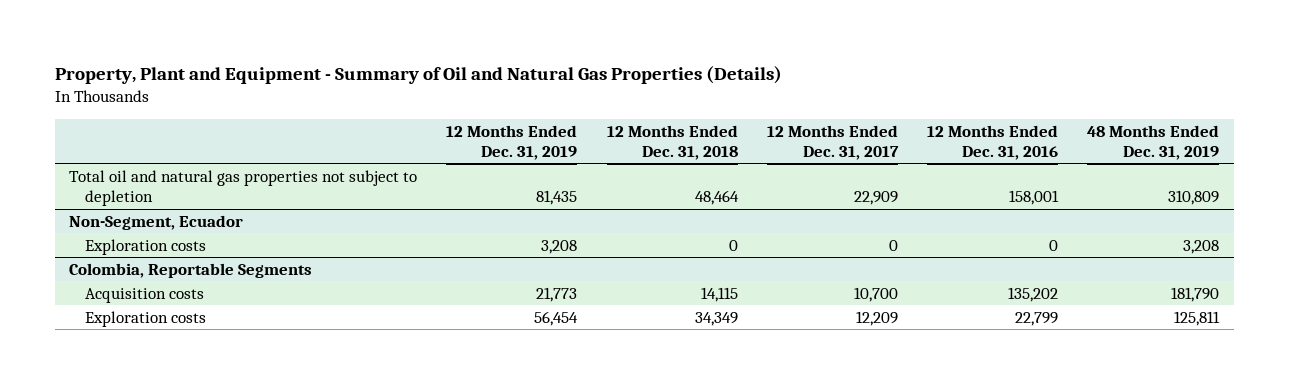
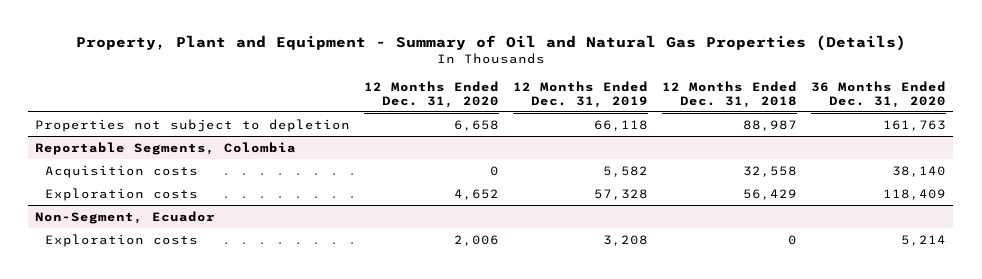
[766,124,899,160] 12 Months Ended Dec. 31, 2017 -> none
[927,124,1059,160] 12 Months Ended Dec. 31, 2016 -> none
[1087,124,1220,160] 48 Months Ended Dec. 31, 2019 -> none
none -> [364,80,500,108] 12 Months Ended Dec. 31, 2020
none -> [811,80,947,108] 36 Months Ended Dec. 31, 2020
[69,169,418,206] Total oil and natural gas properties not subject to depletion -> [35,118,351,132] Properties not subject to depletion
[536,189,578,205] 81,435 -> [594,119,649,131] 66,118
[694,189,739,205] 48,464 -> [743,119,798,131] 88,987
none -> [35,141,297,155] Reportable Segments, Colombia
none -> [44,164,198,178] Acquisition costs
none -> [44,187,198,201] Exploration costs
[69,262,313,278] Colombia, Reportable Segments -> none
[85,287,205,303] Acquisition costs -> none
[85,310,207,327] Exploration costs -> none

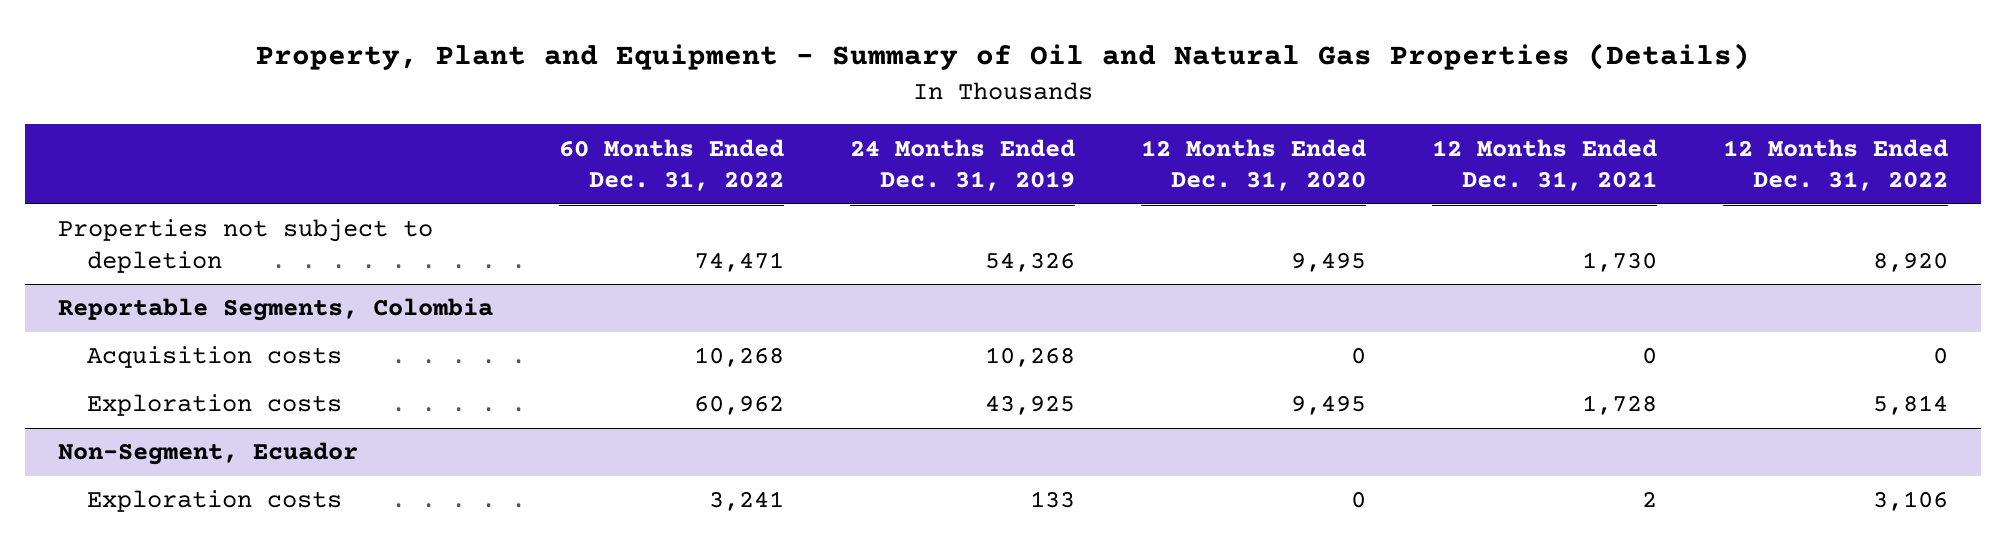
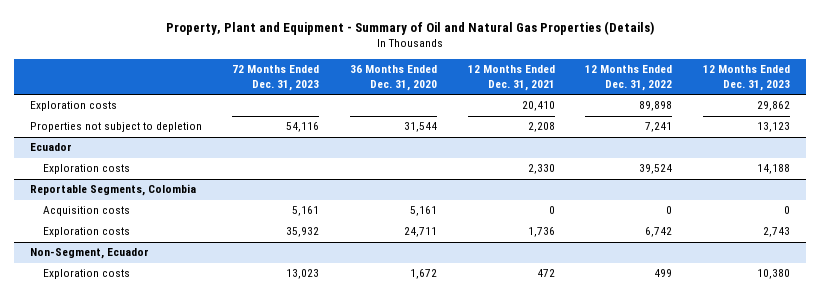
[558,138,784,192] 60 Months Ended Dec. 31, 2022 -> none
[849,138,1075,192] 24 Months Ended Dec. 31, 2019 -> none
[1140,138,1366,192] 12 Months Ended Dec. 31, 2020 -> none
none -> [232,65,320,91] 72 Months Ended Dec. 31, 2023
none -> [350,65,438,91] 36 Months Ended Dec. 31, 2020
none -> [703,65,791,91] 12 Months Ended Dec. 31, 2023
none -> [29,101,117,112] Exploration costs
[1581,251,1657,272] 1,730 -> [527,122,555,133] 2,208
[1872,251,1948,272] 8,920 -> [645,122,673,133] 7,241
none -> [29,143,72,152] Ecuador
none -> [43,164,131,175] Exploration costs
[1581,395,1657,416] 1,728 -> [527,227,555,238] 1,736
[1872,395,1948,416] 5,814 -> [645,227,673,238] 6,742
[1641,491,1657,508] 2 -> [536,269,555,278] 472
[1872,491,1948,512] 3,106 -> [654,269,673,278] 499

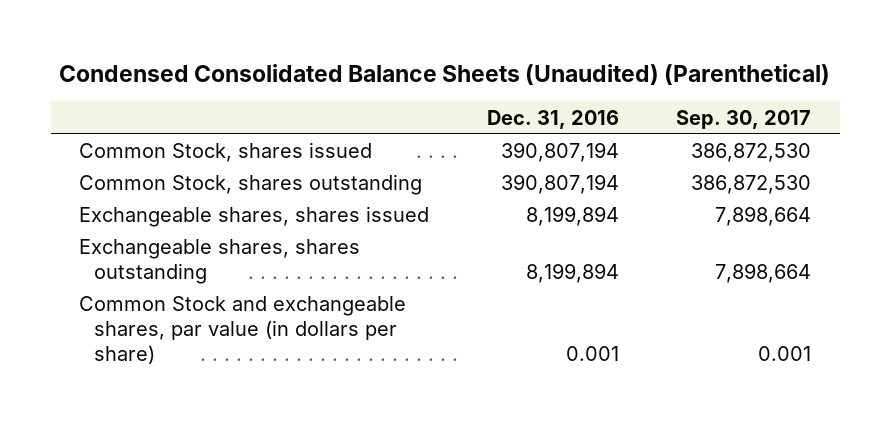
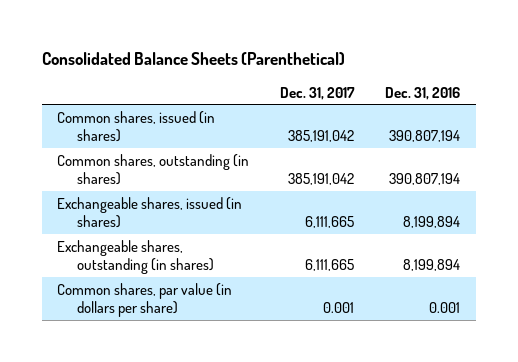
[59,63,831,85] Condensed Consolidated Balance Sheets (Unaudited) (Parenthetical) -> [42,52,346,66] Consolidated Balance Sheets (Parenthetical)
[675,109,811,129] Sep. 30, 2017 -> none
none -> [280,86,356,100] Dec. 31, 2017
[79,142,373,163] Common Stock, shares issued -> [57,110,216,143] Common shares, issued (in shares)
[79,174,423,196] Common Stock, shares outstanding -> [57,153,250,186] Common shares, outstanding (in shares)
[79,206,430,228] Exchangeable shares, shares issued -> [57,196,243,229] Exchangeable shares, issued (in shares)
[79,239,361,285] Exchangeable shares, shares outstanding -> [57,239,215,275] Exchangeable shares, outstanding (in shares)
[79,296,407,365] Common Stock and exchangeable shares, par value (in dollars per share) -> [57,282,233,318] Common shares, par value (in dollars per share)

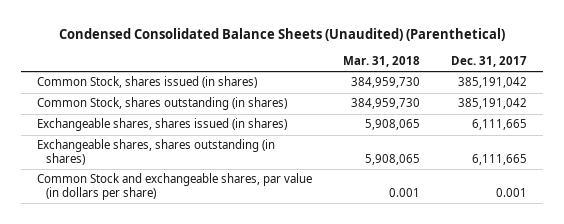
[42,52,346,66] Consolidated Balance Sheets (Parenthetical) -> [58,27,505,41] Condensed Consolidated Balance Sheets (Unaudited) (Parenthetical)
[385,86,461,100] Dec. 31, 2016 -> none
none -> [342,55,420,67] Mar. 31, 2018
[57,110,216,143] Common shares, issued (in shares) -> [36,76,257,89] Common Stock, shares issued (in shares)
[57,153,250,186] Common shares, outstanding (in shares) -> [36,97,287,111] Common Stock, shares outstanding (in shares)
[57,196,243,229] Exchangeable shares, issued (in shares) -> [36,118,287,132] Exchangeable shares, shares issued (in shares)
[57,239,215,275] Exchangeable shares, outstanding (in shares) -> [36,139,275,165] Exchangeable shares, shares outstanding (in shares)
[57,282,233,318] Common shares, par value (in dollars per share) -> [36,173,312,200] Common Stock and exchangeable shares, par value (in dollars per share)

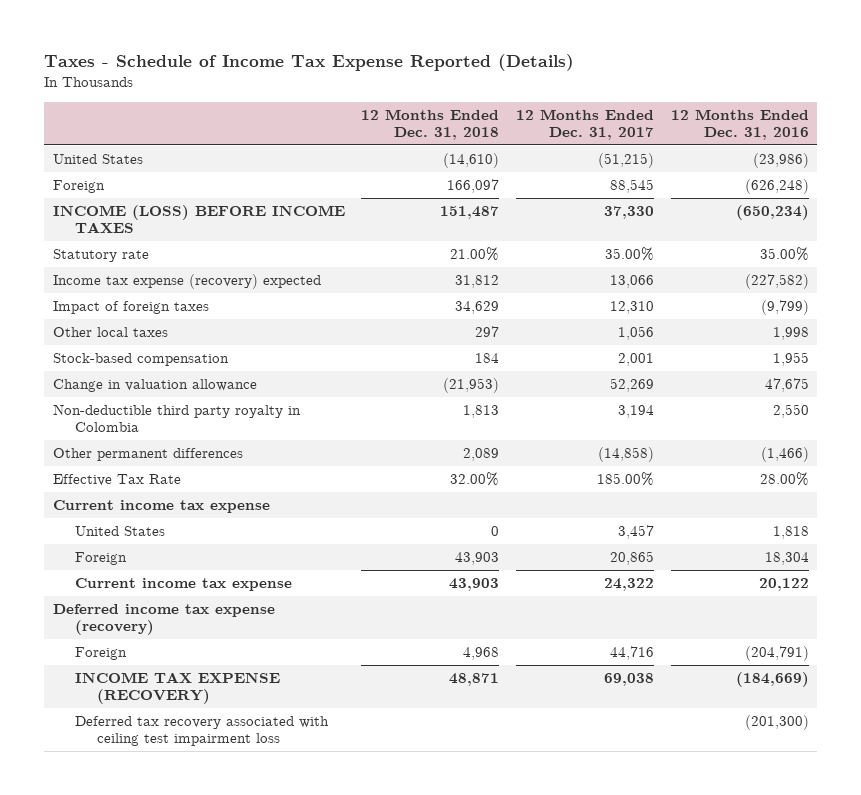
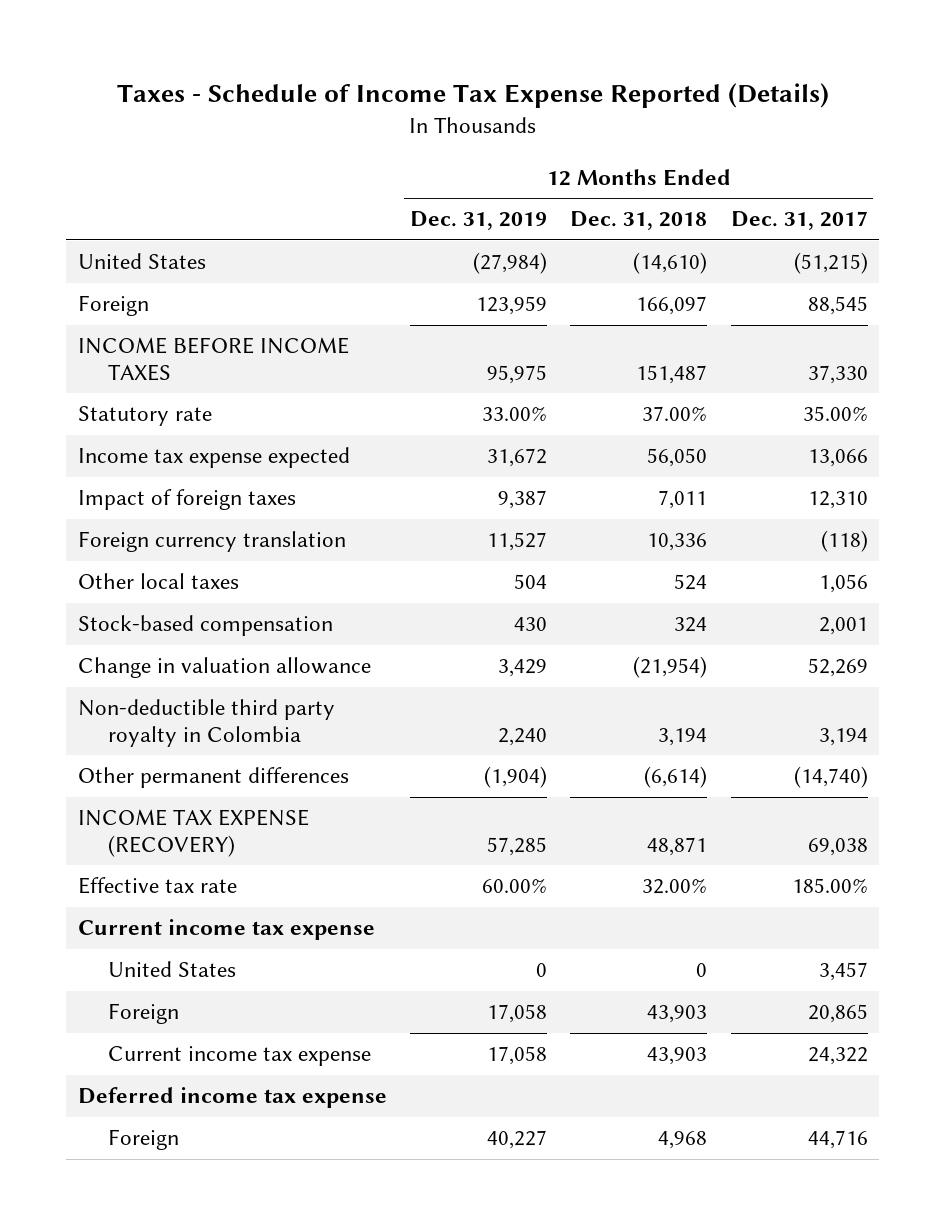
[670,109,809,141] 12 Months Ended Dec. 31, 2016 -> none
none -> [410,211,548,231] Dec. 31, 2019
[52,205,345,234] INCOME (LOSS) BEFORE INCOME TAXES -> [78,337,350,381] INCOME BEFORE INCOME TAXES
[450,247,500,262] 21.00% -> [642,406,708,422] 37.00%
[52,274,321,290] Income tax expense (recovery) expected -> [78,447,351,469] Income tax expense expected
[455,275,500,289] 31,812 -> [647,448,708,468] 56,050
[455,301,500,315] 34,629 -> [658,490,708,510] 7,011
none -> [78,531,347,553] Foreign currency translation
[475,326,500,338] 297 -> [674,574,708,591] 524
[475,353,500,364] 184 -> [674,617,708,633] 324
[443,378,500,394] (21,953) -> [633,656,708,679] (21,954)
[463,405,500,419] 1,813 -> [658,727,708,746] 3,194
[463,448,500,462] 2,089 -> [644,766,708,789] (6,614)
[598,447,655,463] (14,858) -> [793,766,868,789] (14,740)
[74,672,280,705] INCOME TAX EXPENSE (RECOVERY) -> [78,809,310,857] INCOME TAX EXPENSE (RECOVERY)
[52,474,181,487] Effective Tax Rate -> [78,877,238,895] Effective tax rate
[52,604,275,636] Deferred income tax expense (recovery) -> [78,1087,388,1109] Deferred income tax expense
[74,716,329,747] Deferred tax recovery associated with ceiling test impairment loss -> none

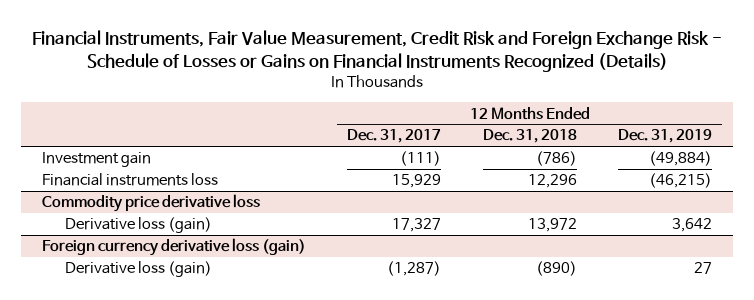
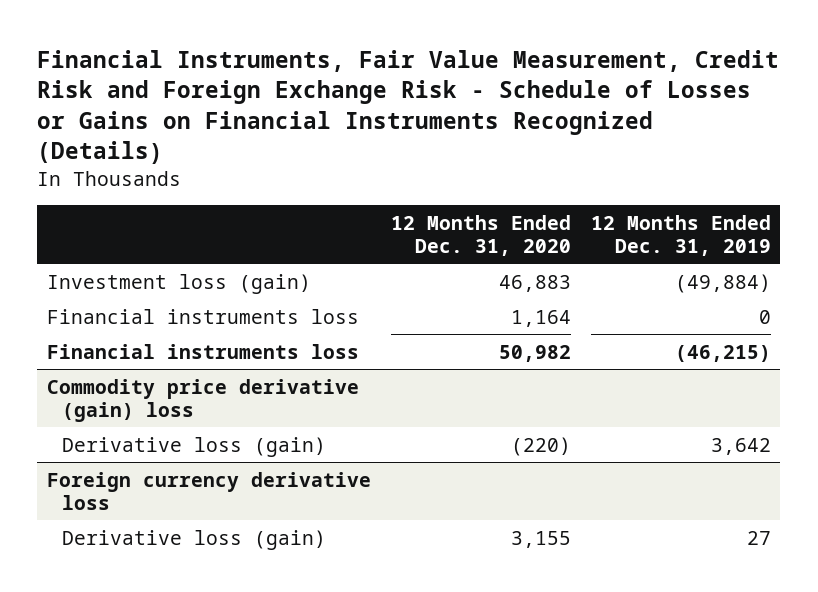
[347,129,442,144] Dec. 31, 2017 -> none
[482,129,577,144] Dec. 31, 2018 -> none
none -> [390,214,571,256] 12 Months Ended Dec. 31, 2020
[41,152,151,168] Investment gain -> [47,273,312,294] Investment loss (gain)
none -> [47,308,360,324] Financial instruments loss
[41,194,260,213] Commodity price derivative loss -> [47,378,360,422] Commodity price derivative (gain) loss
[41,238,306,257] Foreign currency derivative loss (gain) -> [47,471,372,510] Foreign currency derivative loss

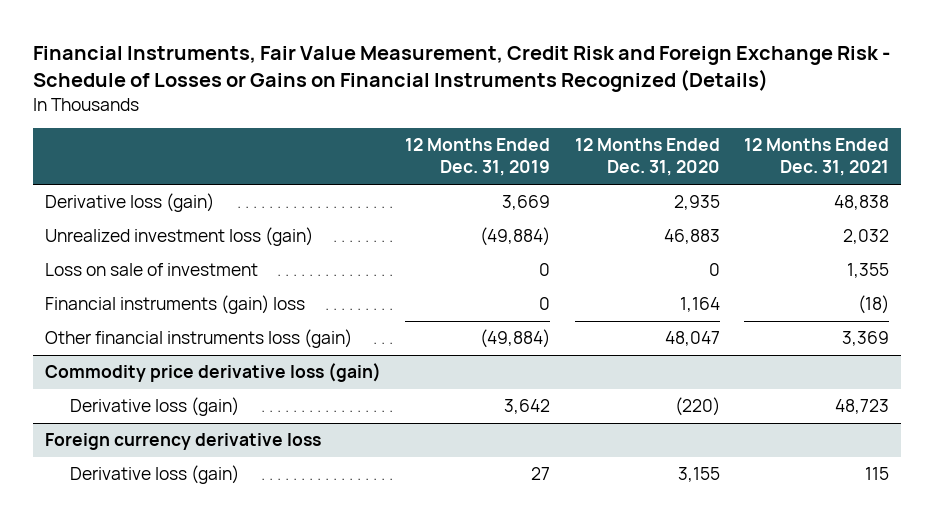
none -> [743,138,889,177] 12 Months Ended Dec. 31, 2021
none -> [45,193,215,213] Derivative loss (gain)
[47,273,312,294] Investment loss (gain) -> [45,227,314,247] Unrealized investment loss (gain)
none -> [45,263,259,277] Loss on sale of investment
[47,308,360,324] Financial instruments loss -> [45,295,306,315] Financial instruments (gain) loss
[47,343,360,359] Financial instruments loss -> [45,329,353,349] Other financial instruments loss (gain)
[498,344,571,362] 50,982 -> [664,331,720,347] 48,047
[674,344,771,362] (46,215) -> [480,329,551,349] (49,884)
[47,378,360,422] Commodity price derivative (gain) loss -> [45,363,382,383] Commodity price derivative loss (gain)

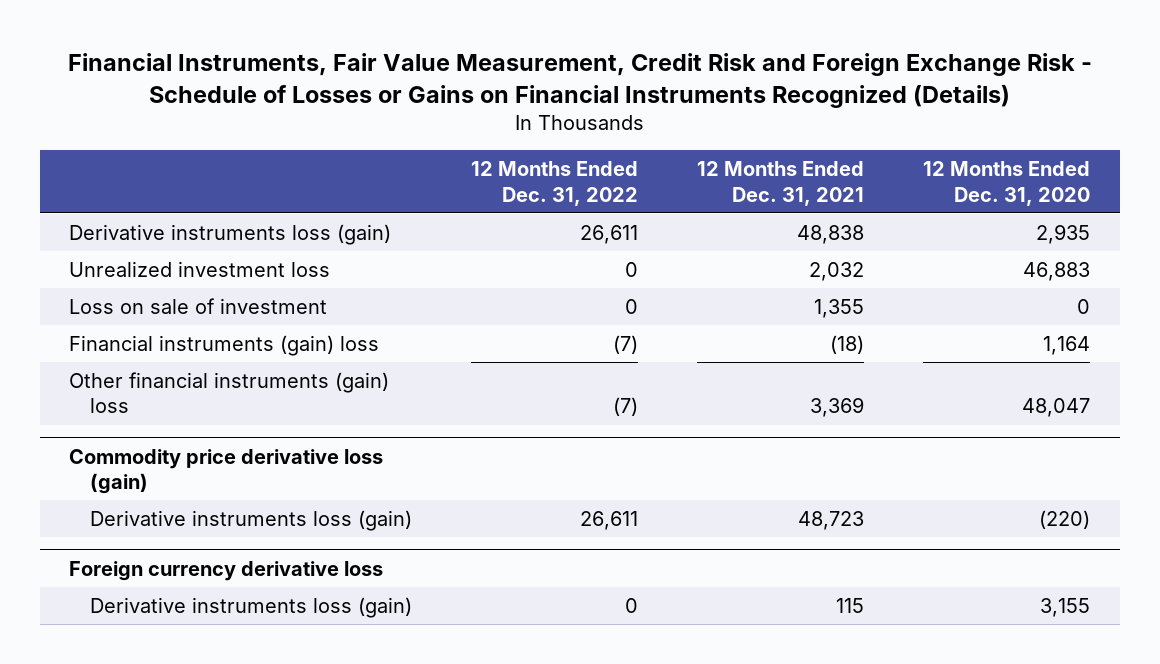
[405,138,551,177] 12 Months Ended Dec. 31, 2019 -> none
none -> [470,161,638,206] 12 Months Ended Dec. 31, 2022
[45,193,215,213] Derivative loss (gain) -> [69,224,392,246] Derivative instruments loss (gain)
[45,227,314,247] Unrealized investment loss (gain) -> [69,261,331,278] Unrealized investment loss
[45,329,353,349] Other financial instruments loss (gain) -> [69,372,390,414] Other financial instruments (gain) loss
[69,397,239,417] Derivative loss (gain) -> [89,510,412,532] Derivative instruments loss (gain)
[69,465,239,485] Derivative loss (gain) -> [89,597,412,619] Derivative instruments loss (gain)

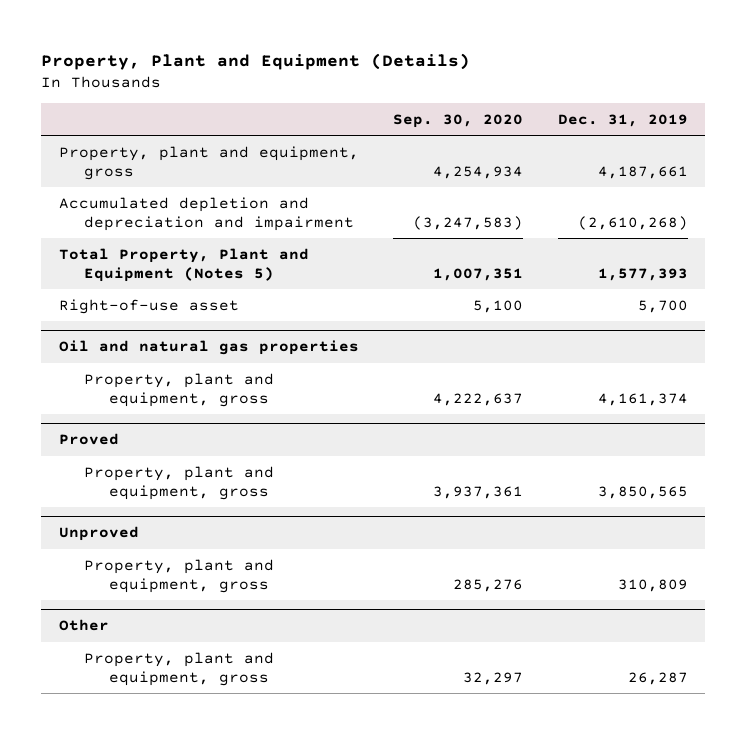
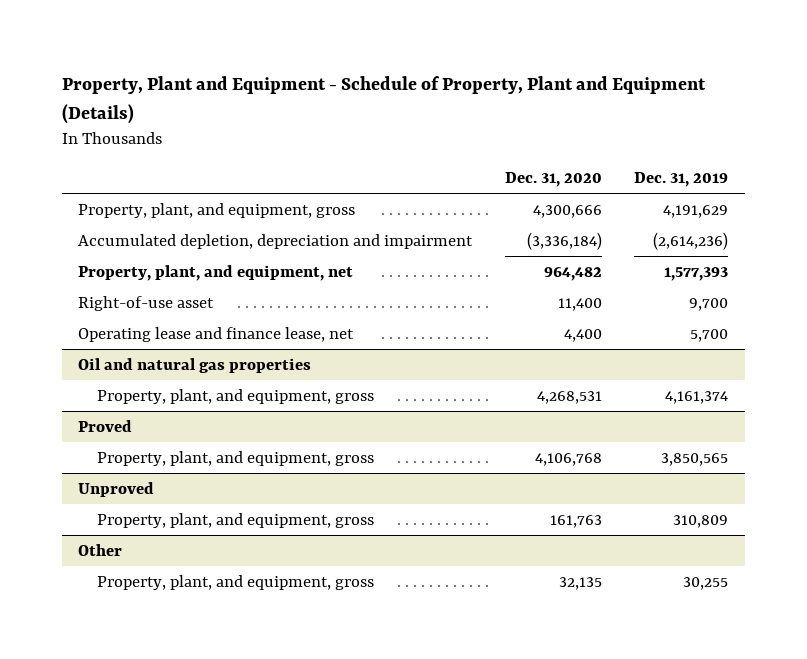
[41,52,471,70] Property, Plant and Equipment (Details) -> [61,76,706,124] Property, Plant and Equipment - Schedule of Property, Plant and Equipment (Details)
[393,113,524,128] Sep. 30, 2020 -> none
none -> [504,171,602,187] Dec. 31, 2020
[58,145,359,180] Property, plant and equipment, gross -> [78,202,356,218] Property, plant, and equipment, gross
[597,165,688,179] 4,187,661 -> [663,204,729,218] 4,191,629
[58,196,354,231] Accumulated depletion and depreciation and impairment -> [78,233,474,249] Accumulated depletion, depreciation and impairment
[577,215,688,230] (2,610,268) -> [653,231,729,250] (2,614,236)
[58,247,309,282] Total Property, Plant and Equipment (Notes 5) -> [78,264,354,281] Property, plant, and equipment, net
[637,299,688,313] 5,700 -> [689,297,729,311] 9,700
none -> [78,326,355,342] Operating lease and finance lease, net
[83,372,274,407] Property, plant and equipment, gross -> [96,388,374,404] Property, plant, and equipment, gross
[83,465,274,500] Property, plant and equipment, gross -> [96,450,374,466] Property, plant, and equipment, gross
[83,558,274,593] Property, plant and equipment, gross -> [96,512,374,528] Property, plant, and equipment, gross
[83,651,274,686] Property, plant and equipment, gross -> [96,574,374,590] Property, plant, and equipment, gross
[627,671,688,685] 26,287 -> [683,576,729,590] 30,255

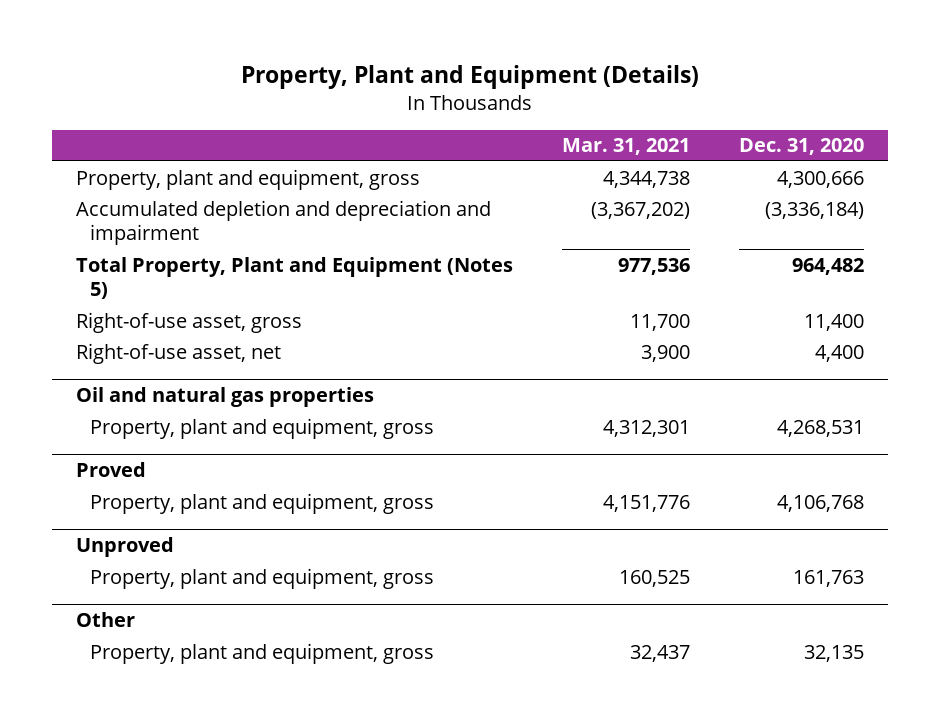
[61,76,706,124] Property, Plant and Equipment - Schedule of Property, Plant and Equipment (Details) -> [240,64,699,89] Property, Plant and Equipment (Details)
[634,171,729,187] Dec. 31, 2019 -> none
none -> [561,138,690,156] Mar. 31, 2021
[78,202,356,218] Property, plant, and equipment, gross -> [76,168,421,190] Property, plant and equipment, gross
[78,233,474,249] Accumulated depletion, depreciation and impairment -> [76,199,492,246] Accumulated depletion and depreciation and impairment
[78,264,354,281] Property, plant, and equipment, net -> [76,256,514,300] Total Property, Plant and Equipment (Notes 5)
[78,295,215,311] Right-of-use asset -> [76,311,303,333] Right-of-use asset, gross
[78,326,355,342] Operating lease and finance lease, net -> [76,342,282,364] Right-of-use asset, net
[96,388,374,404] Property, plant, and equipment, gross -> [90,417,435,439] Property, plant and equipment, gross
[96,450,374,466] Property, plant, and equipment, gross -> [90,492,435,514] Property, plant and equipment, gross
[96,512,374,528] Property, plant, and equipment, gross -> [90,567,435,589] Property, plant and equipment, gross
[96,574,374,590] Property, plant, and equipment, gross -> [90,642,435,664] Property, plant and equipment, gross

